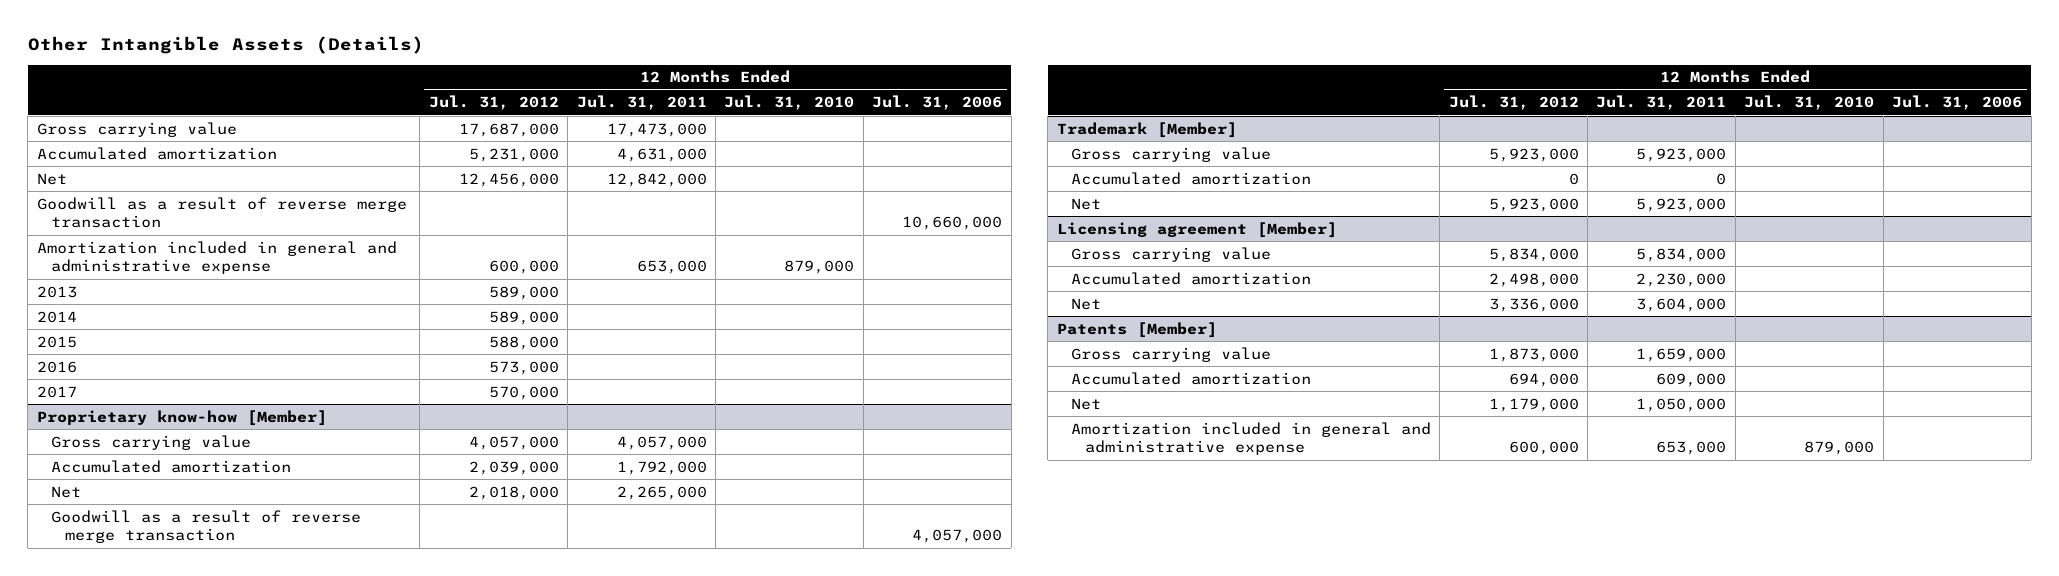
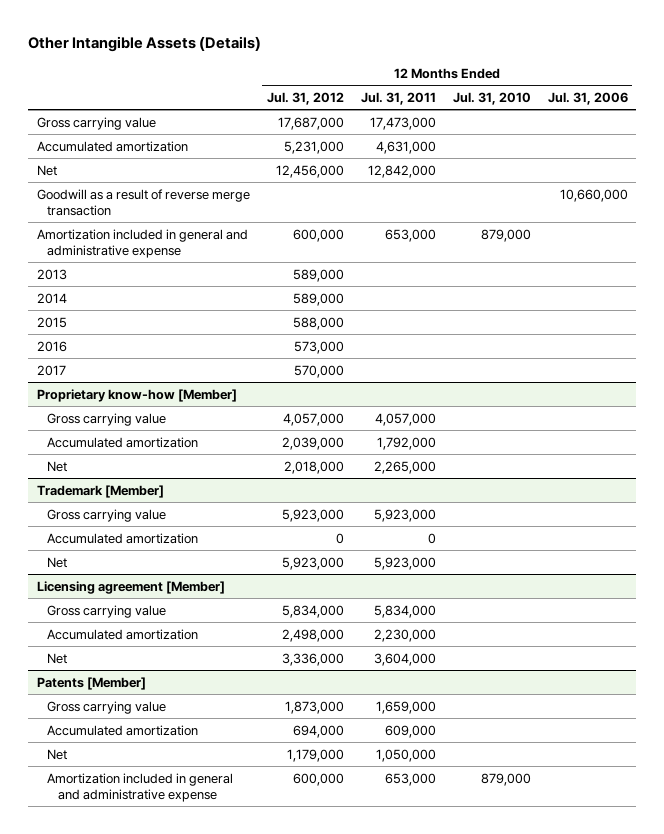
[50,509,361,544] Goodwill as a result of reverse merge transaction -> none

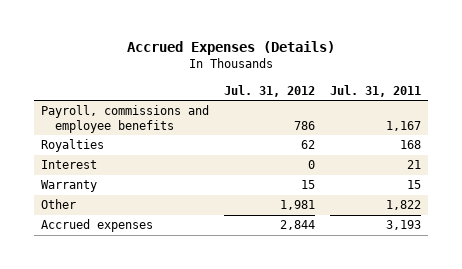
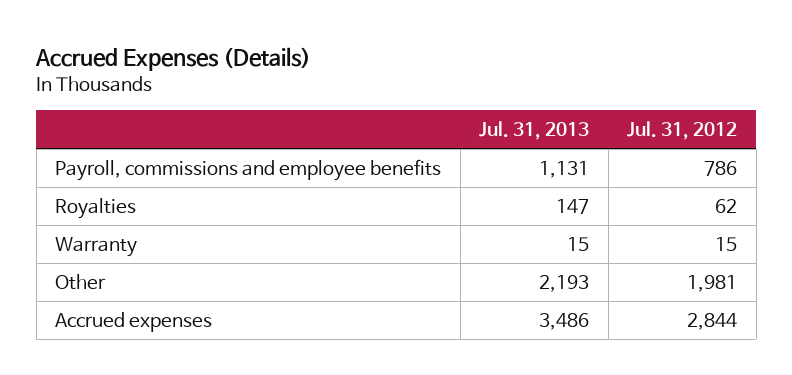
[329,84,421,97] Jul. 31, 2011 -> none
none -> [479,120,590,140] Jul. 31, 2013
[41,160,98,170] Interest -> none

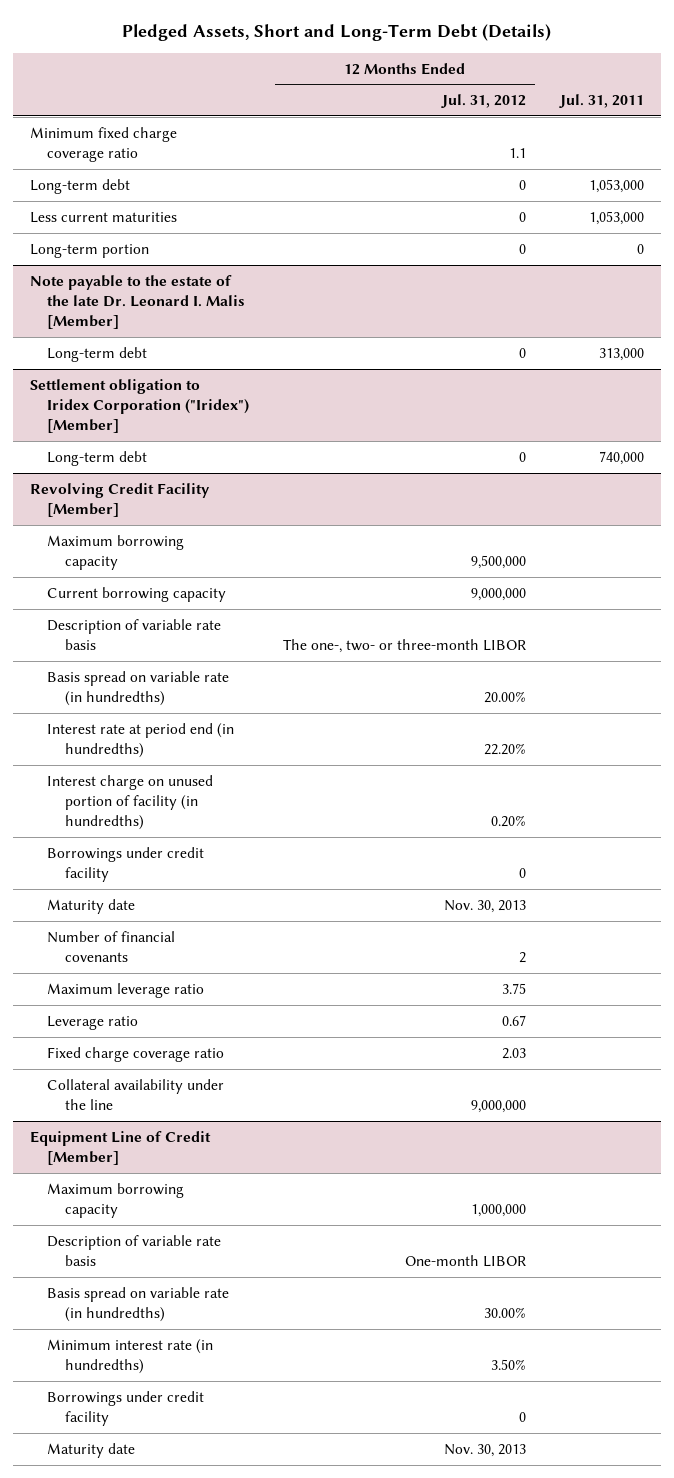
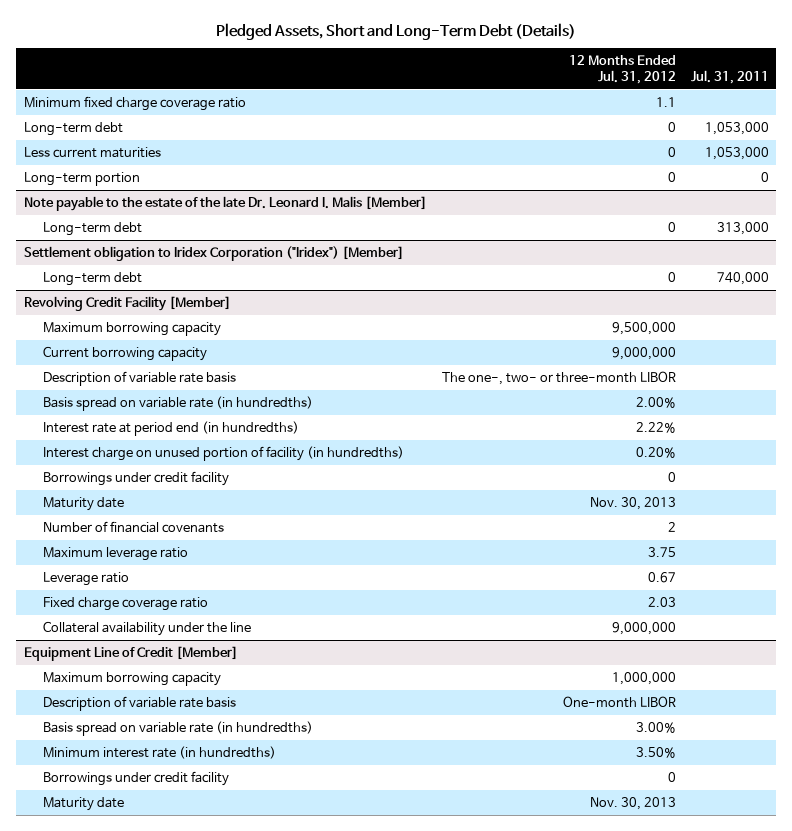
[484,690,527,703] 20.00% -> [635,397,676,409] 2.00%
[484,742,527,755] 22.20% -> [635,422,676,434] 2.22%
[484,1306,527,1318] 30.00% -> [635,722,676,734] 3.00%

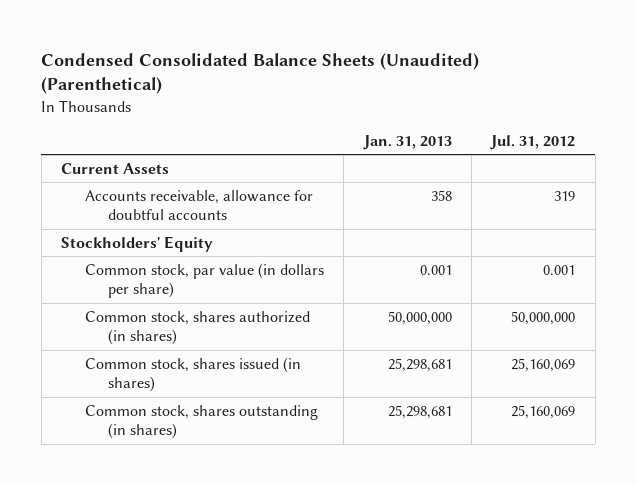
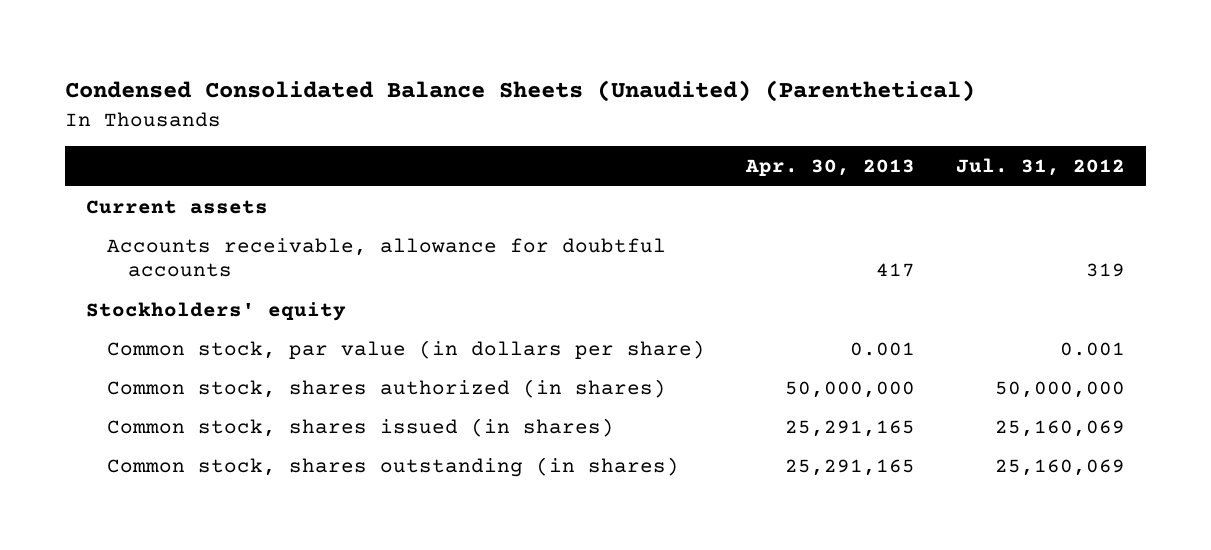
[362,135,452,151] Jan. 31, 2013 -> none
none -> [744,159,915,177] Apr. 30, 2013
[61,162,170,174] Current Assets -> [85,199,268,214] Current assets
[61,235,214,252] Stockholders' Equity -> [85,301,346,321] Stockholders' equity

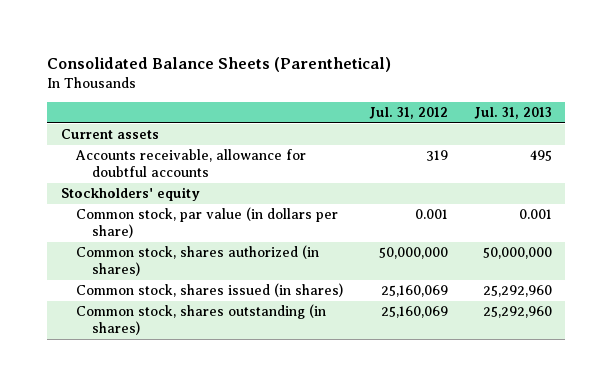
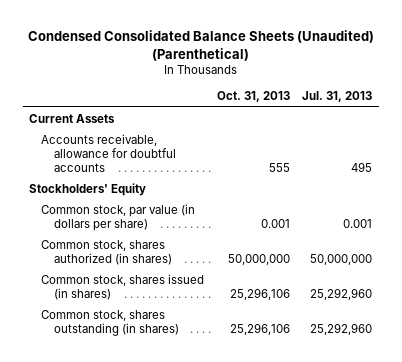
[47,56,392,72] Consolidated Balance Sheets (Parenthetical) -> [27,29,374,61] Condensed Consolidated Balance Sheets (Unaudited) (Parenthetical)
[368,107,448,120] Jul. 31, 2012 -> none
none -> [216,91,290,103] Oct. 31, 2013
[60,129,159,140] Current assets -> [29,113,116,123] Current Assets
[60,187,200,202] Stockholders' equity -> [29,182,147,196] Stockholders' Equity

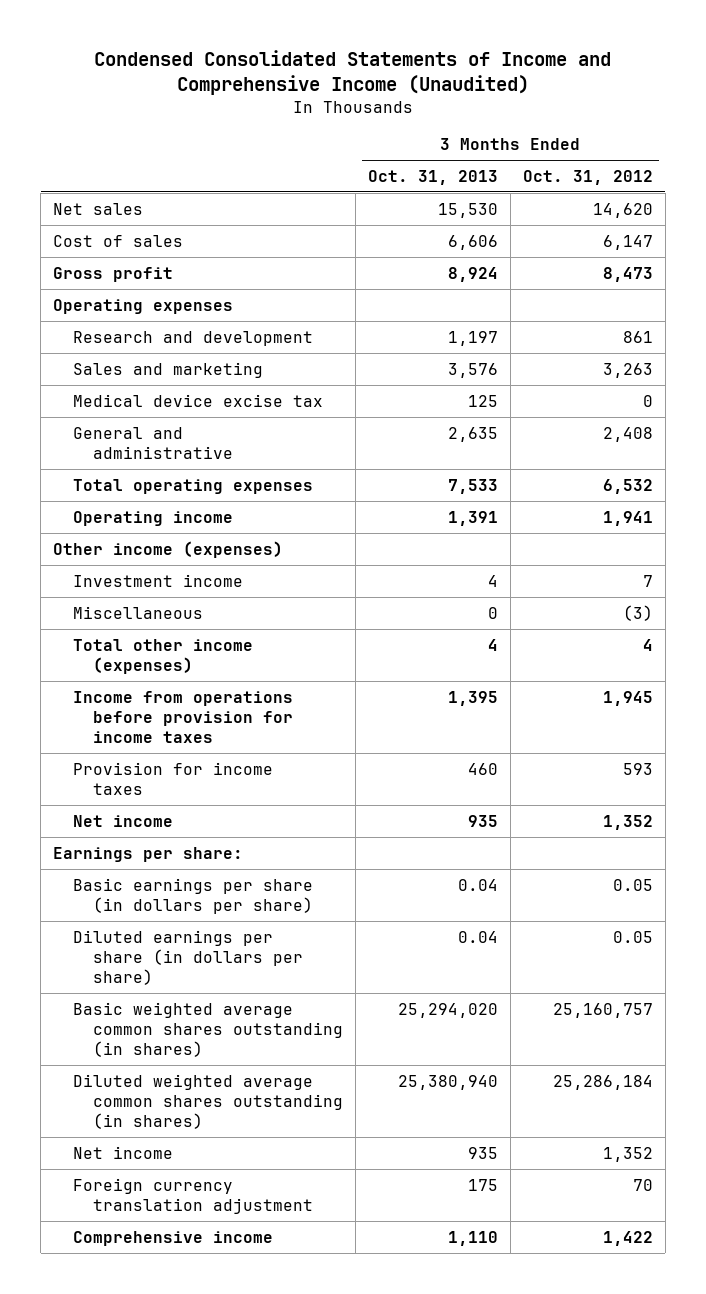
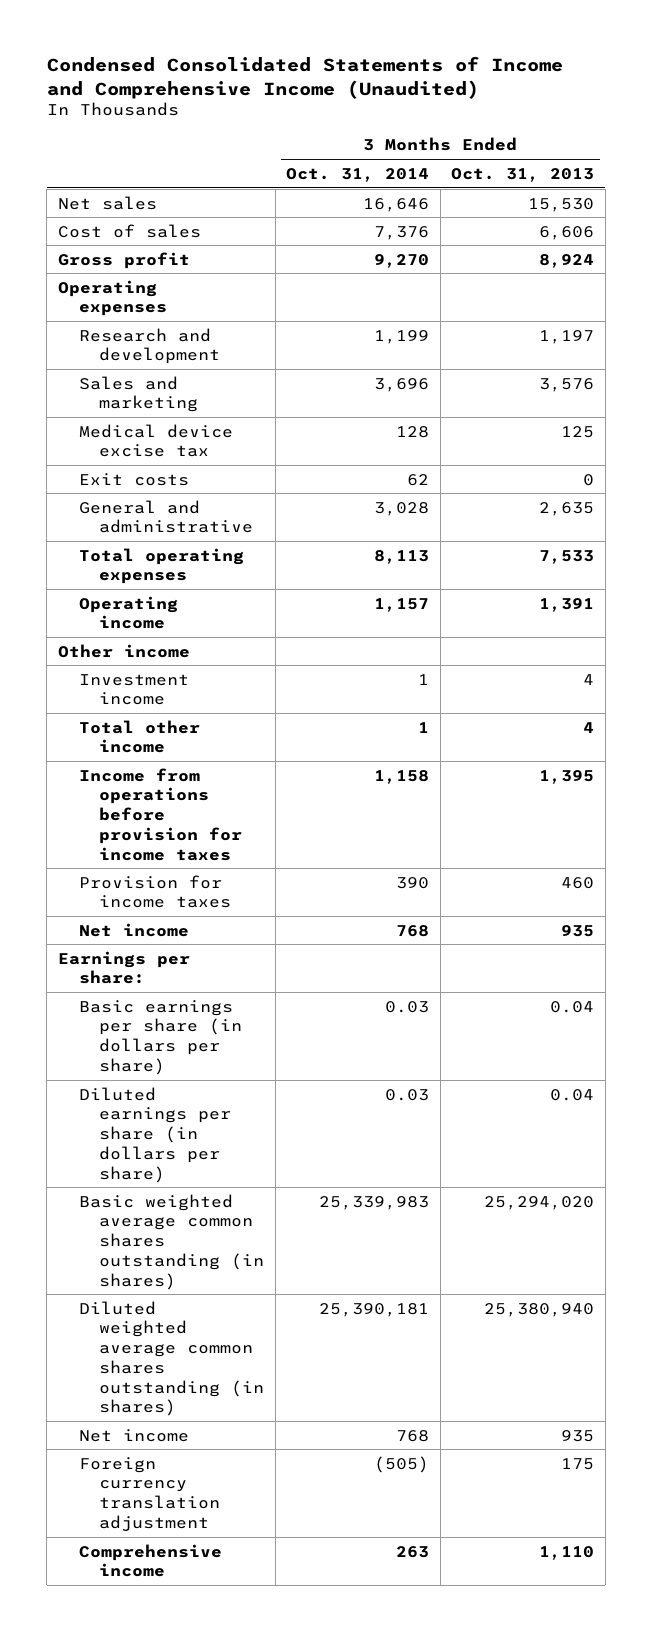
[522,169,653,185] Oct. 31, 2012 -> none
none -> [286,167,430,182] Oct. 31, 2014
none -> [78,472,189,486] Exit costs
[53,540,284,558] Other income (expenses) -> [58,643,191,658] Other income
[73,605,204,619] Miscellaneous -> none
[73,638,254,674] Total other income (expenses) -> [78,719,200,754] Total other income

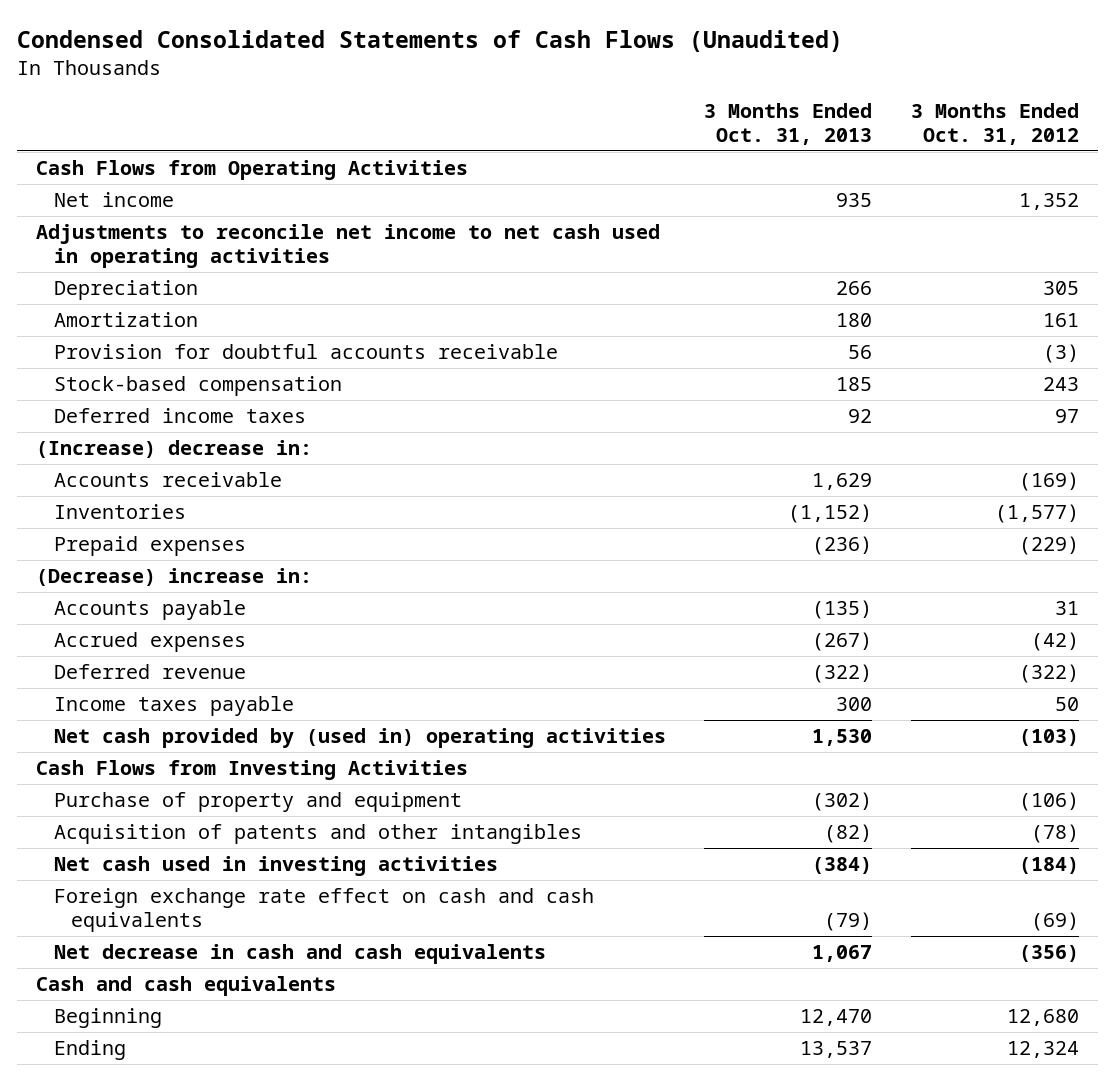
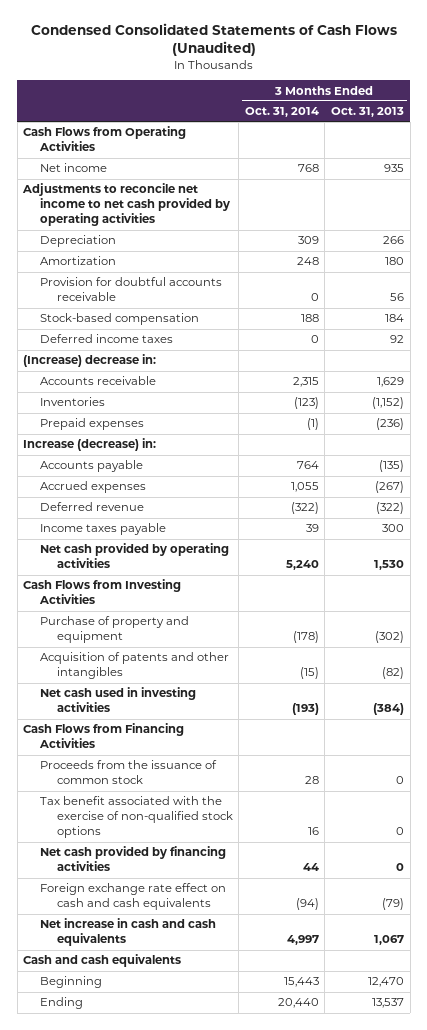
[911,102,1080,145] 3 Months Ended Oct. 31, 2012 -> none
none -> [244,107,319,118] Oct. 31, 2014
[35,224,660,269] Adjustments to reconcile net income to net cash used in operating activities -> [22,183,230,227] Adjustments to reconcile net income to net cash provided by operating activities
[836,377,873,392] 185 -> [385,314,405,323] 184
[35,568,312,587] (Decrease) increase in: -> [23,438,157,452] Increase (decrease) in:
[53,728,666,749] Net cash provided by (used in) operating activities -> [39,543,229,569] Net cash provided by operating activities
none -> [23,723,185,749] Cash Flows from Financing Activities
none -> [39,760,217,785] Proceeds from the issuance of common stock
none -> [39,796,233,839] Tax benefit associated with the exercise of non-qualified stock options
none -> [39,846,226,872] Net cash provided by financing activities
[53,944,546,965] Net decrease in cash and cash equivalents -> [39,918,216,947] Net increase in cash and cash equivalents

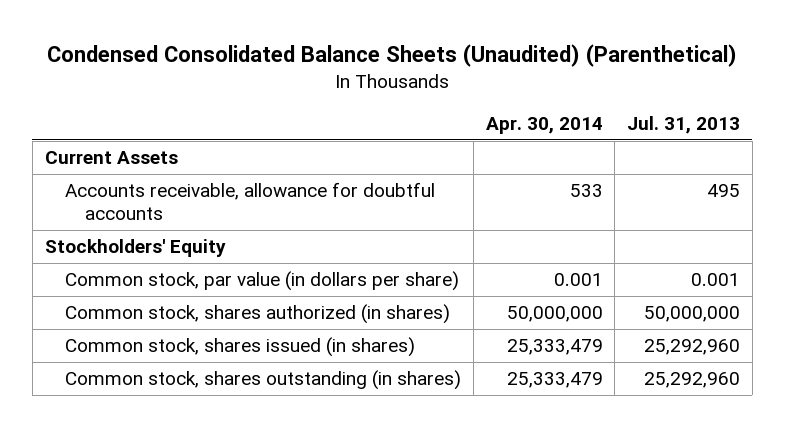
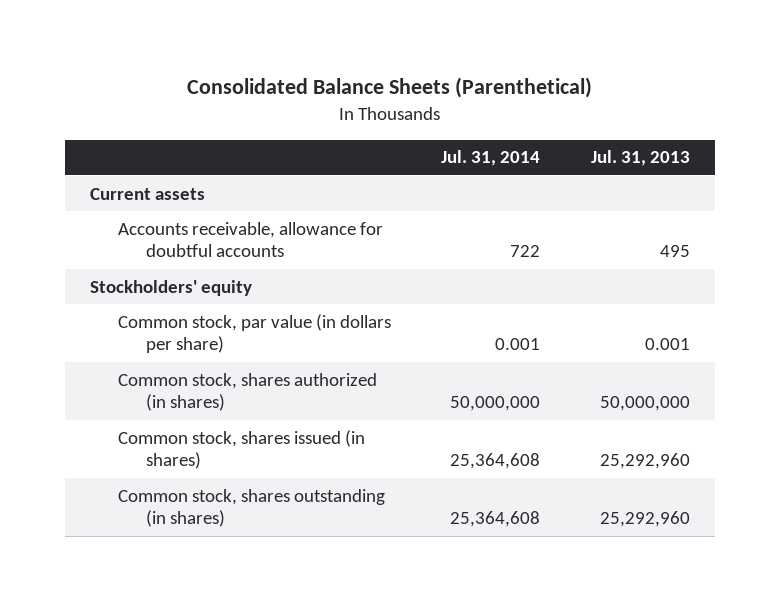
[47,44,738,68] Condensed Consolidated Balance Sheets (Unaudited) (Parenthetical) -> [186,77,592,99] Consolidated Balance Sheets (Parenthetical)
[485,117,603,135] Apr. 30, 2014 -> none
none -> [441,150,541,167] Jul. 31, 2014
[44,151,178,165] Current Assets -> [89,187,205,200] Current assets
[44,239,226,258] Stockholders' Equity -> [89,279,252,296] Stockholders' equity

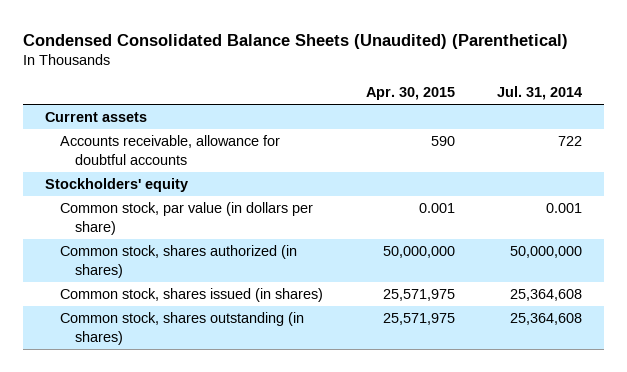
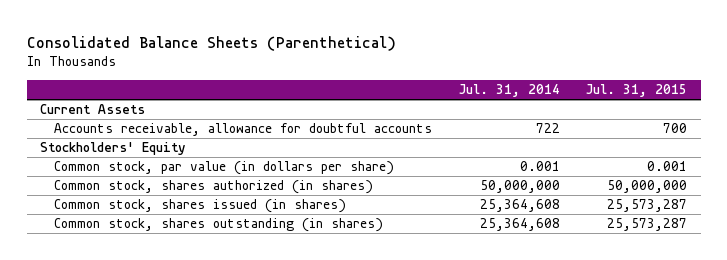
[23,33,569,49] Condensed Consolidated Balance Sheets (Unaudited) (Parenthetical) -> [26,35,396,51] Consolidated Balance Sheets (Parenthetical)
[365,87,455,101] Apr. 30, 2015 -> none
none -> [586,84,688,98] Jul. 31, 2015
[44,112,147,123] Current assets -> [40,104,146,115] Current Assets
[44,178,188,193] Stockholders' equity -> [40,142,187,156] Stockholders' Equity

